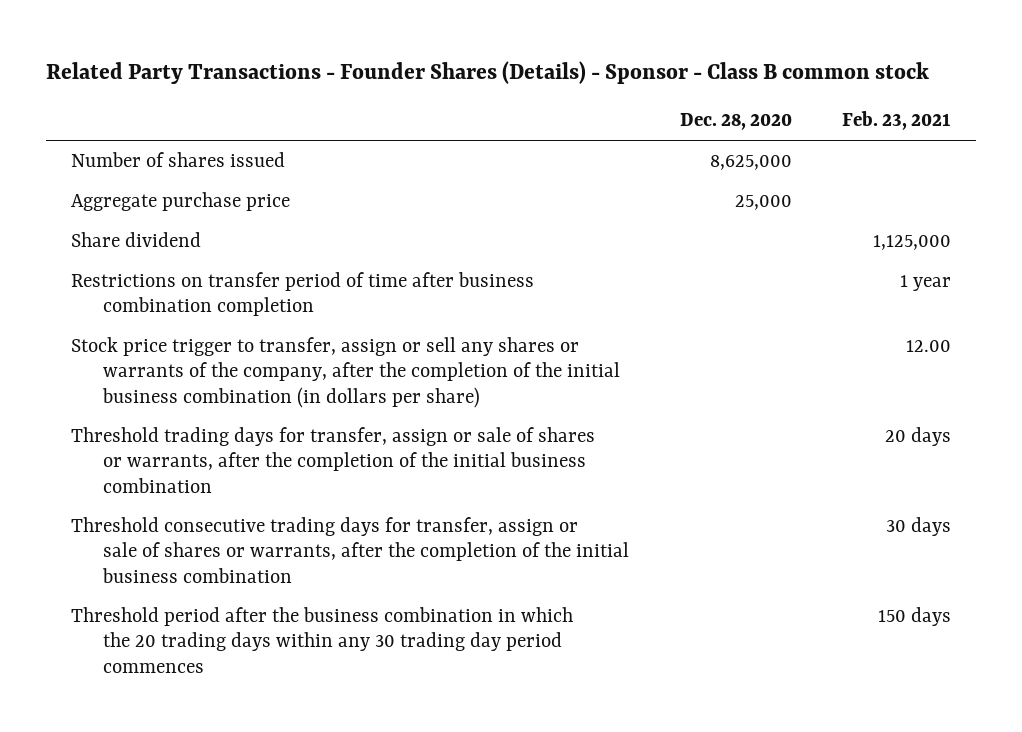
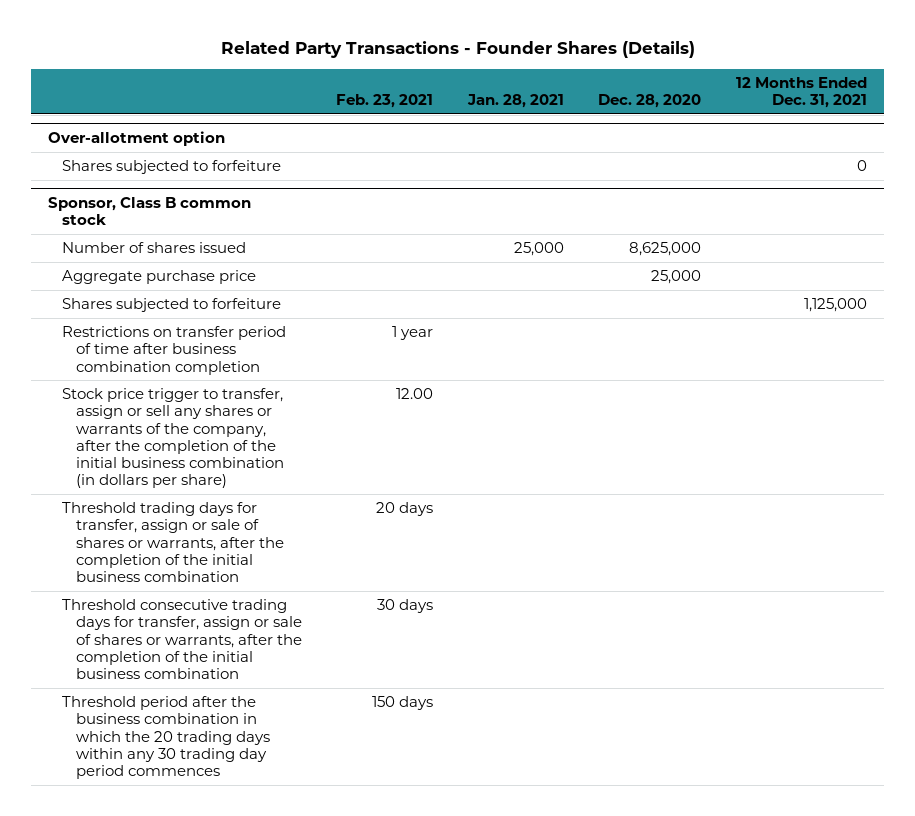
[46,61,930,85] Related Party Transactions - Founder Shares (Details) - Sponsor - Class B common stock -> [220,41,695,59] Related Party Transactions - Founder Shares (Details)
none -> [466,94,564,109] Jan. 28, 2021
none -> [735,76,867,109] 12 Months Ended Dec. 31, 2021
none -> [48,130,226,146] Over-allotment option
none -> [62,160,282,175] Shares subjected to forfeiture
none -> [48,196,252,225] Sponsor, Class B common stock
[71,231,202,247] Share dividend -> none
none -> [62,298,282,313] Shares subjected to forfeiture

